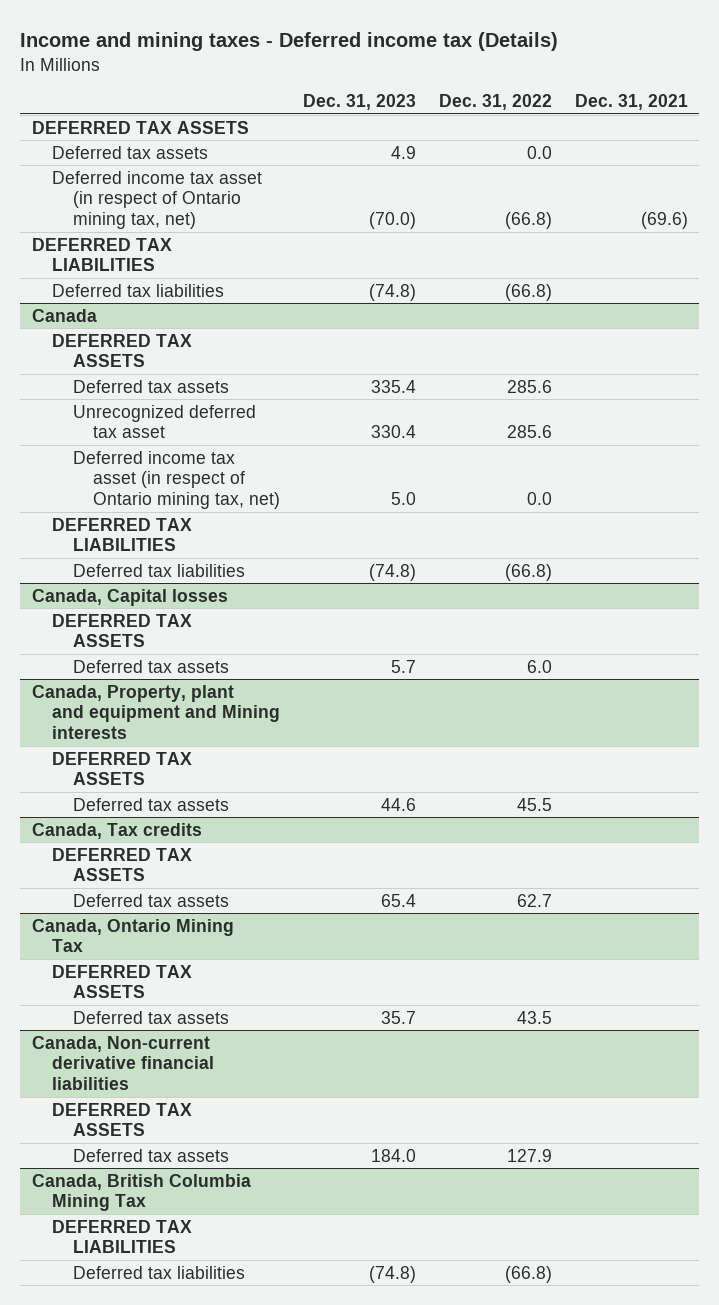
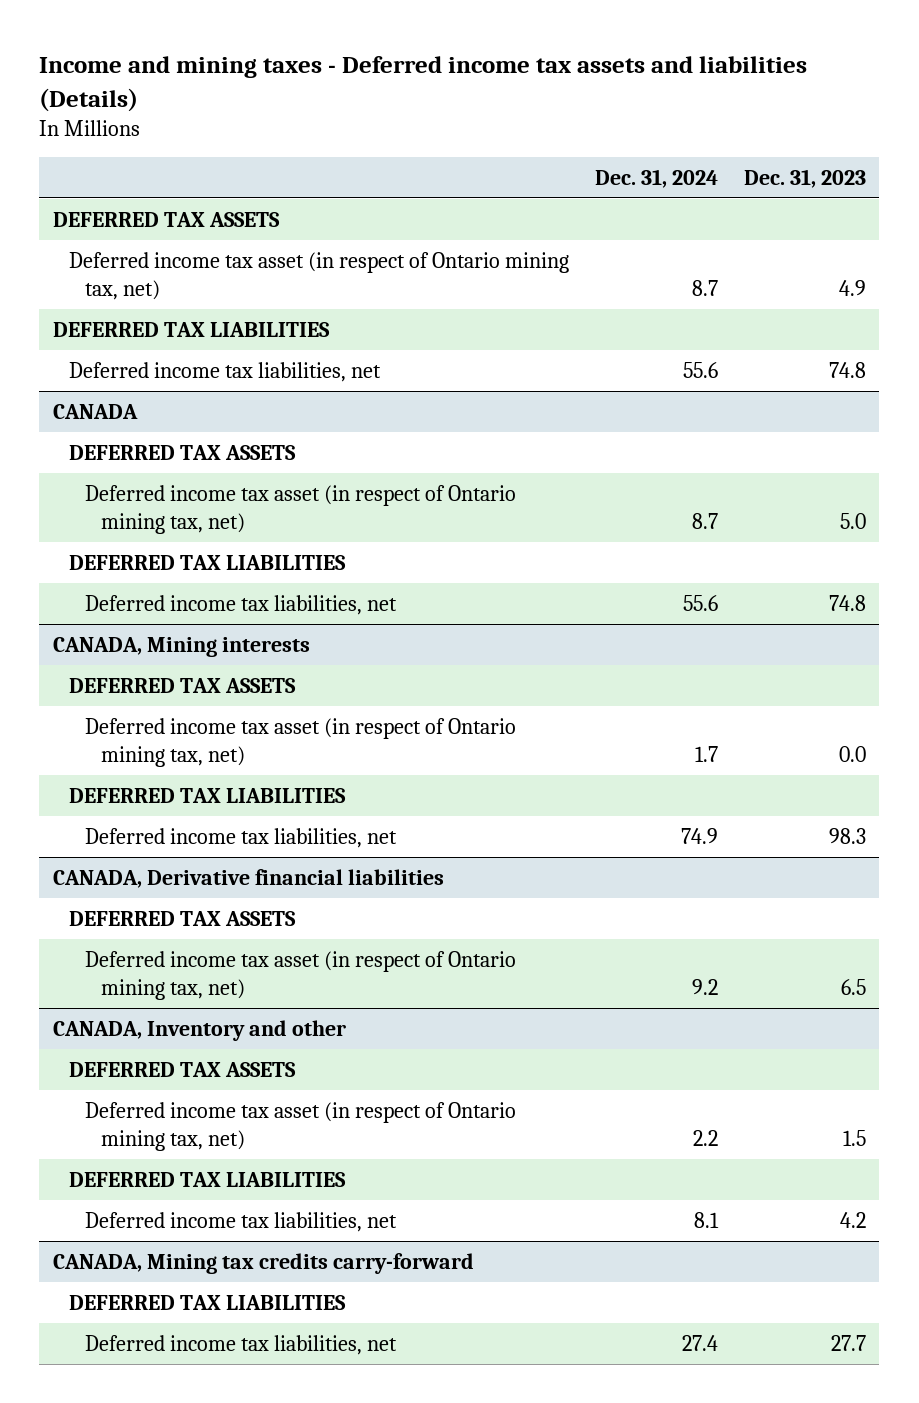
[20,32,559,52] Income and mining taxes - Deferred income tax (Details) -> [39,55,808,112] Income and mining taxes - Deferred income tax assets and liabilities (Details)
[438,94,552,111] Dec. 31, 2022 -> none
[574,94,688,111] Dec. 31, 2021 -> none
none -> [594,169,718,189] Dec. 31, 2024
[52,170,263,230] Deferred income tax asset (in respect of Ontario mining tax, net) -> none
[52,145,209,159] Deferred tax assets -> [68,251,569,300] Deferred income tax asset (in respect of Ontario mining tax, net)
[52,283,225,297] Deferred tax liabilities -> [68,361,381,382] Deferred income tax liabilities, net
[369,283,417,301] (74.8) -> [829,361,867,378] 74.8
[31,308,97,322] Canada -> [52,403,138,419] CANADA
[72,379,229,393] Deferred tax assets -> none
[72,404,256,439] Unrecognized deferred tax asset -> none
[31,588,228,606] Canada, Capital losses -> none
[52,613,193,648] DEFERRED TAX ASSETS -> none
[72,659,229,673] Deferred tax assets -> none
[31,684,281,740] Canada, Property, plant and equipment and Mining interests -> none
[52,751,193,786] DEFERRED TAX ASSETS -> none
[72,797,229,811] Deferred tax assets -> none
[31,822,202,839] Canada, Tax credits -> none
[72,563,245,577] Deferred tax liabilities -> [84,594,397,615] Deferred income tax liabilities, net
[369,563,417,581] (74.8) -> [829,594,867,611] 74.8
none -> [52,636,310,657] CANADA, Mining interests
[31,918,234,953] Canada, Ontario Mining Tax -> none
[72,893,229,907] Deferred tax assets -> [84,717,516,767] Deferred income tax asset (in respect of Ontario mining tax, net)
[381,893,417,907] 65.4 -> [839,745,867,762] 0.0
none -> [68,787,346,803] DEFERRED TAX LIABILITIES
none -> [84,827,397,848] Deferred income tax liabilities, net
none -> [52,868,444,888] CANADA, Derivative financial liabilities
[31,1035,215,1091] Canada, Non-current derivative financial liabilities -> none
[72,1010,229,1024] Deferred tax assets -> [84,950,516,1000] Deferred income tax asset (in respect of Ontario mining tax, net)
[381,1010,417,1024] 35.7 -> [841,978,867,995] 6.5
none -> [52,1019,346,1041] CANADA, Inventory and other
[31,1173,251,1212] Canada, British Columbia Mining Tax -> none
[72,1148,229,1162] Deferred tax assets -> [84,1101,516,1151] Deferred income tax asset (in respect of Ontario mining tax, net)
[371,1148,417,1162] 184.0 -> [843,1129,867,1146] 1.5
[72,1265,245,1279] Deferred tax liabilities -> [84,1211,397,1232] Deferred income tax liabilities, net
[369,1265,417,1283] (74.8) -> [840,1211,867,1228] 4.2
none -> [52,1252,474,1274] CANADA, Mining tax credits carry-forward
none -> [68,1294,346,1310] DEFERRED TAX LIABILITIES
none -> [84,1334,397,1355] Deferred income tax liabilities, net

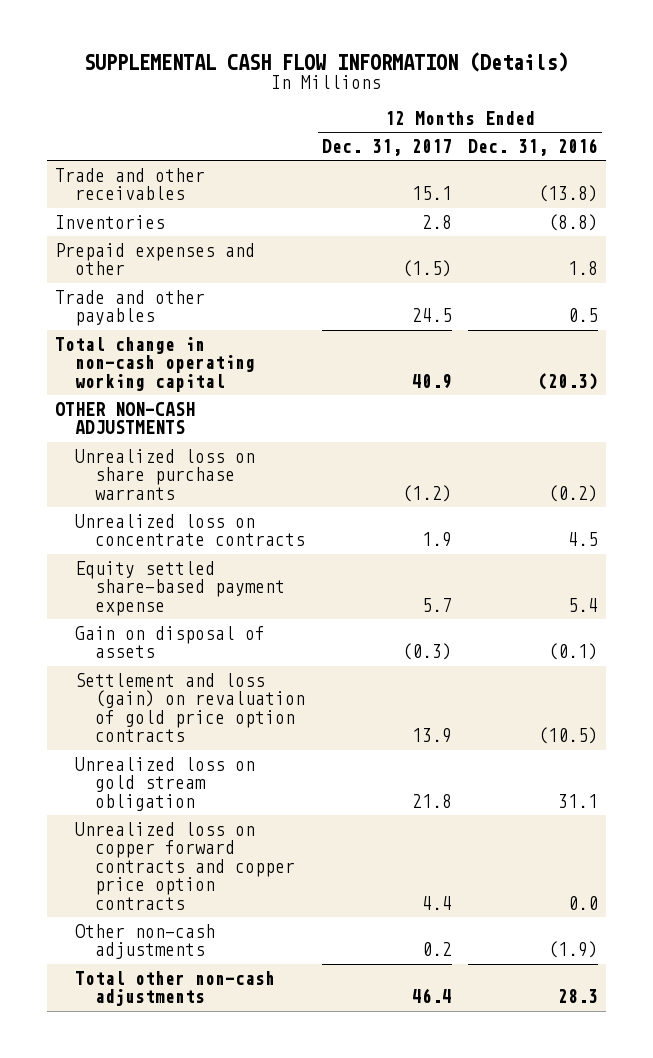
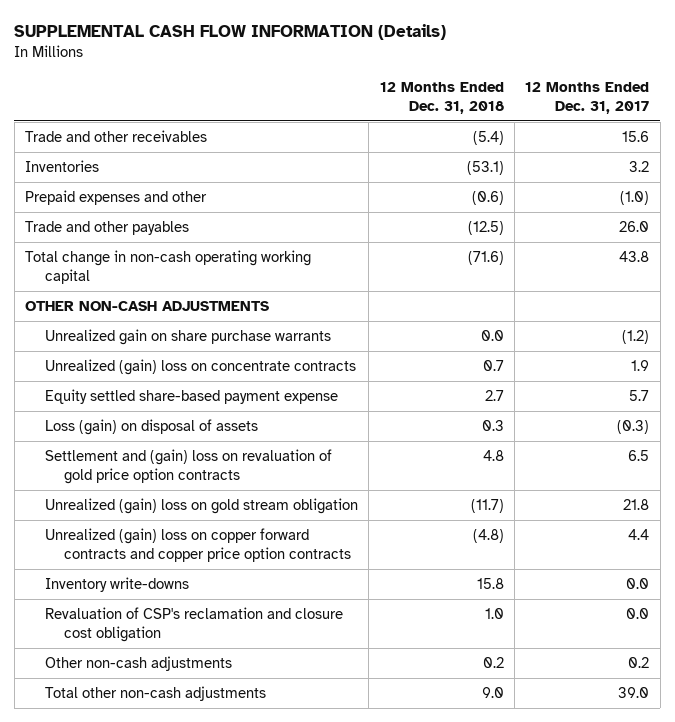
[467,138,598,157] Dec. 31, 2016 -> none
none -> [379,81,504,114] 12 Months Ended Dec. 31, 2018
[411,186,452,201] 15.1 -> [622,131,650,143] 15.6
[421,214,452,229] 2.8 -> [629,161,650,173] 3.2
[401,260,452,278] (1.5) -> [620,191,650,206] (1.0)
[411,308,452,323] 24.5 -> [619,221,650,233] 26.0
[411,373,452,389] 40.9 -> [619,251,650,263] 43.8
[75,448,256,500] Unrealized loss on share purchase warrants -> [44,329,331,346] Unrealized gain on share purchase warrants
[75,513,306,547] Unrealized loss on concentrate contracts -> [44,359,356,376] Unrealized (gain) loss on concentrate contracts
[75,625,266,659] Gain on disposal of assets -> [44,419,258,436] Loss (gain) on disposal of assets
[75,672,306,743] Settlement and loss (gain) on revaluation of gold price option contracts -> [44,449,332,485] Settlement and (gain) loss on revaluation of gold price option contracts
[411,728,452,744] 13.9 -> [628,450,650,462] 6.5
[75,756,256,811] Unrealized loss on gold stream obligation -> [44,498,358,515] Unrealized (gain) loss on gold stream obligation
[75,821,296,910] Unrealized loss on copper forward contracts and copper price option contracts -> [44,528,352,563] Unrealized (gain) loss on copper forward contracts and copper price option contracts
none -> [44,577,189,593] Inventory write-downs
none -> [44,607,343,643] Revaluation of CSP's reclamation and closure cost obligation
[411,988,452,1004] 46.4 -> [618,687,650,699] 39.0

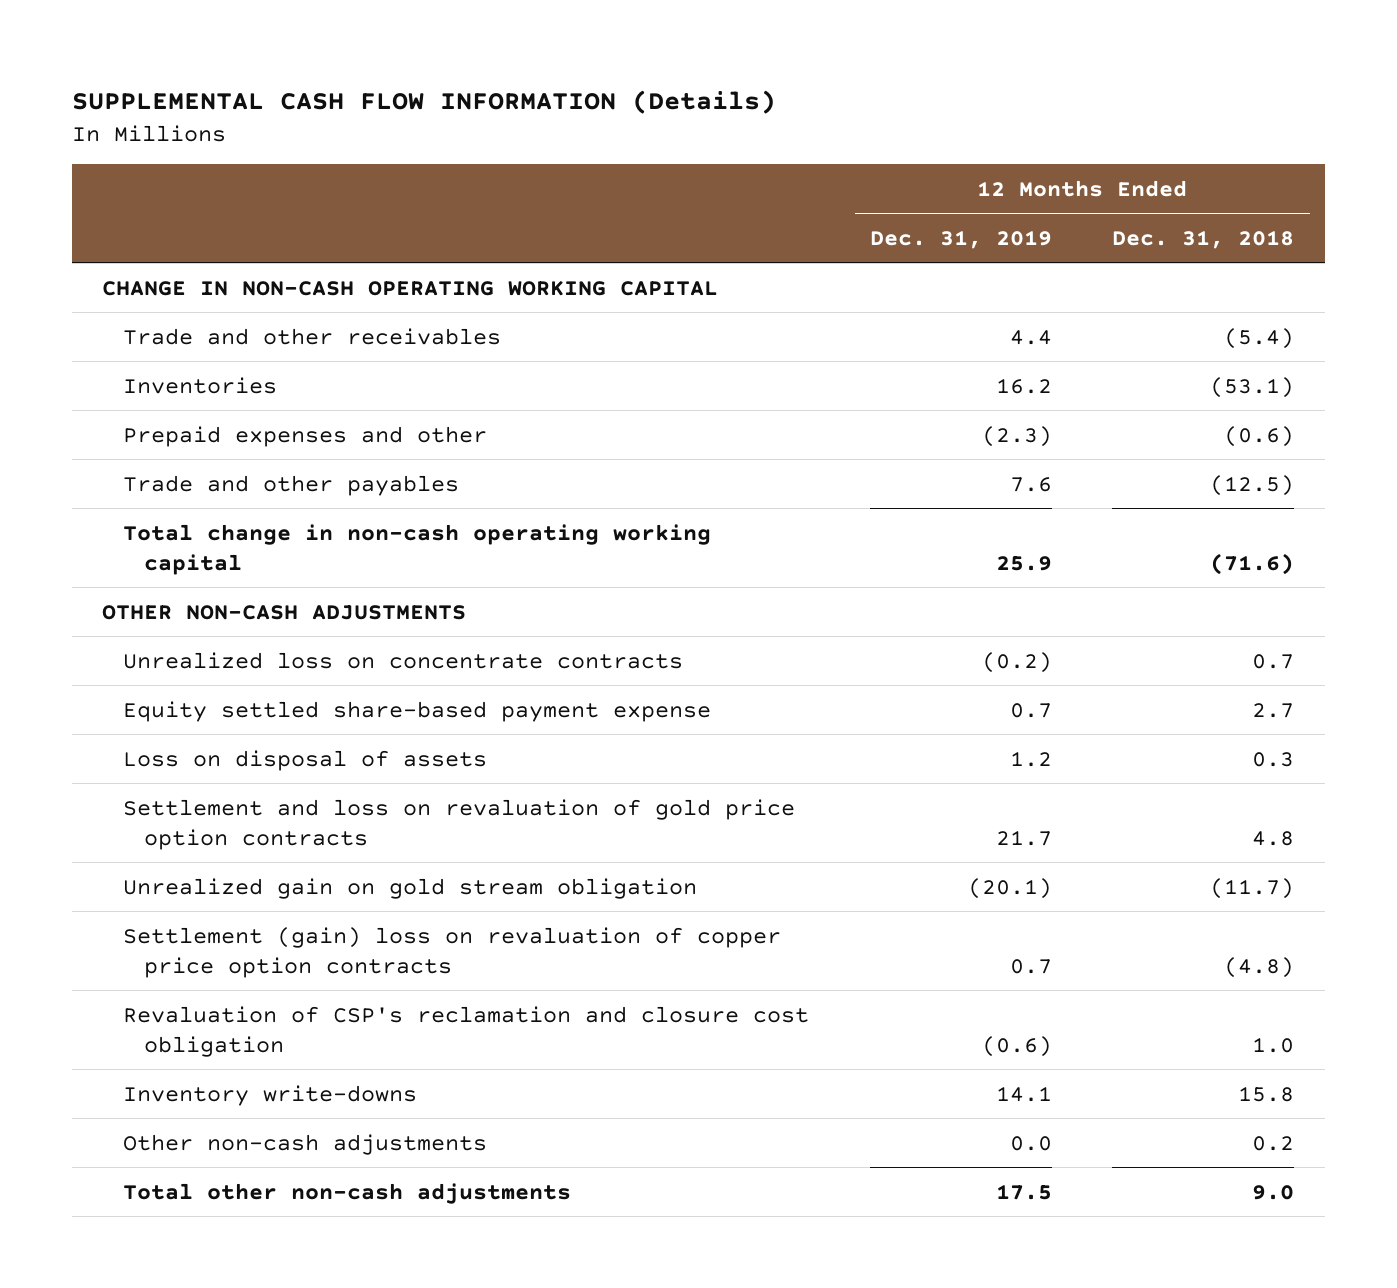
[525,81,650,114] 12 Months Ended Dec. 31, 2017 -> none
none -> [869,229,1052,249] Dec. 31, 2019
none -> [102,279,719,296] CHANGE IN NON-CASH OPERATING WORKING CAPITAL
[44,329,331,346] Unrealized gain on share purchase warrants -> none
[44,359,356,376] Unrealized (gain) loss on concentrate contracts -> [123,651,684,669] Unrealized loss on concentrate contracts
[44,419,258,436] Loss (gain) on disposal of assets -> [123,749,488,771] Loss on disposal of assets
[44,449,332,485] Settlement and (gain) loss on revaluation of gold price option contracts -> [123,798,796,850] Settlement and loss on revaluation of gold price option contracts
[44,498,358,515] Unrealized (gain) loss on gold stream obligation -> [123,877,698,899] Unrealized gain on gold stream obligation
[44,528,352,563] Unrealized (gain) loss on copper forward contracts and copper price option contracts -> [123,926,782,978] Settlement (gain) loss on revaluation of copper price option contracts
[44,577,189,593] Inventory write-downs -> [123,1084,418,1106] Inventory write-downs

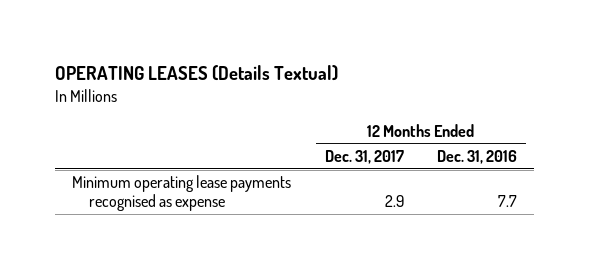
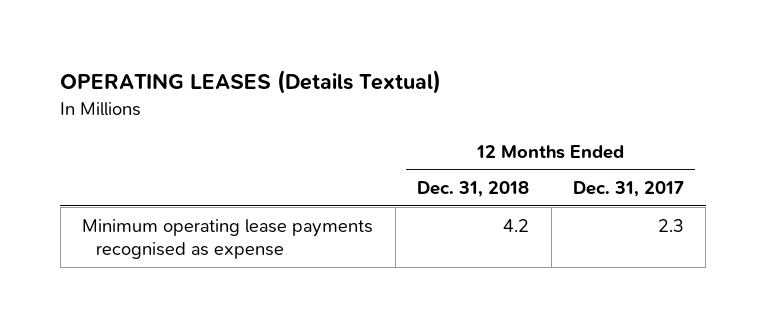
[437,149,518,164] Dec. 31, 2016 -> none
none -> [417,181,530,198] Dec. 31, 2018
[384,195,404,208] 2.9 -> [657,218,684,232] 2.3

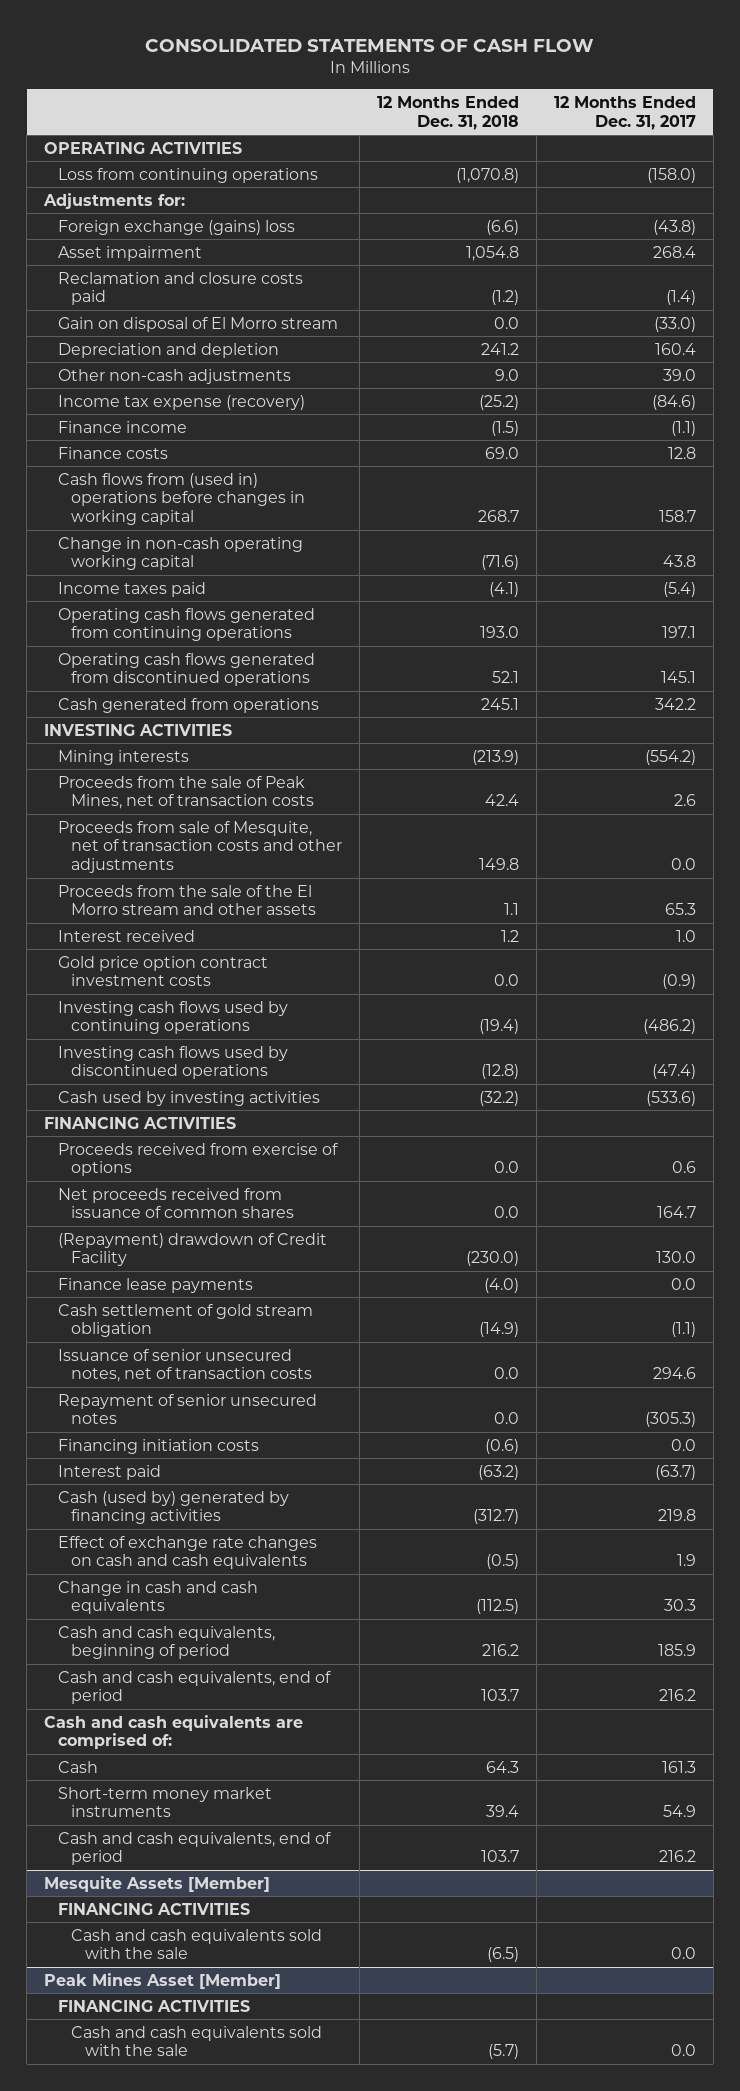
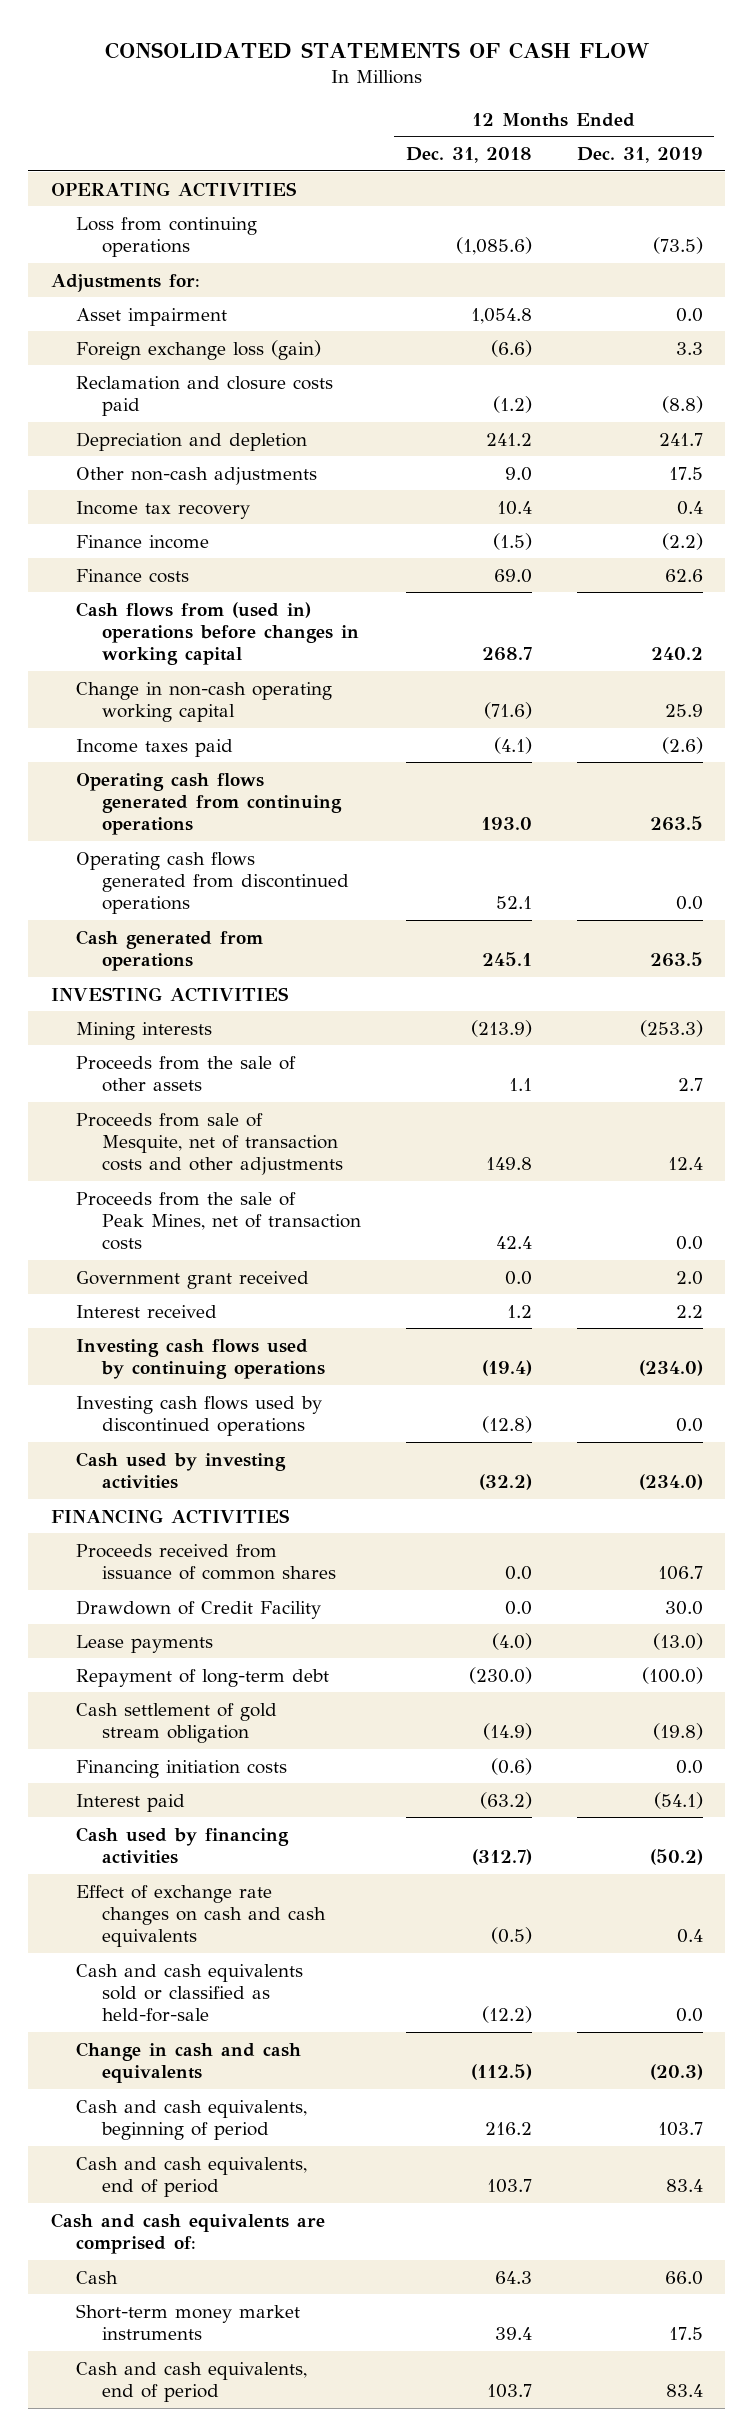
[553,95,696,130] 12 Months Ended Dec. 31, 2017 -> none
none -> [576,147,703,164] Dec. 31, 2019
[456,167,520,183] (1,070.8) -> [455,237,532,256] (1,085.6)
[57,219,295,235] Foreign exchange (gains) loss -> none
none -> [76,339,322,360] Foreign exchange loss (gain)
[57,316,338,332] Gain on disposal of El Morro stream -> none
[57,394,305,410] Income tax expense (recovery) -> [76,500,251,519] Income tax recovery
[479,394,520,410] (25.2) -> [496,500,532,515] 10.4
none -> [76,1055,297,1093] Proceeds from the sale of other assets
[57,884,317,916] Proceeds from the sale of the El Morro stream and other assets -> none
[57,775,315,810] Proceeds from the sale of Peak Mines, net of transaction costs -> [76,1191,361,1251] Proceeds from the sale of Peak Mines, net of transaction costs
none -> [76,1270,310,1289] Government grant received
[57,955,268,987] Gold price option contract investment costs -> none
[57,1142,338,1177] Proceeds received from exercise of options -> none
[57,1187,295,1219] Net proceeds received from issuance of common shares -> [76,1543,336,1581] Proceeds received from issuance of common shares
[57,1232,327,1267] (Repayment) drawdown of Credit Facility -> [76,1599,322,1619] Drawdown of Credit Facility
[466,1251,520,1267] (230.0) -> [504,1600,532,1615] 0.0
[57,1277,253,1293] Finance lease payments -> [76,1634,214,1653] Lease payments
none -> [76,1668,330,1687] Repayment of long-term debt
[57,1348,313,1383] Issuance of senior unsecured notes, net of transaction costs -> none
[57,1393,317,1425] Repayment of senior unsecured notes -> none
[57,1490,289,1525] Cash (used by) generated by financing activities -> [76,1826,290,1865] Cash used by financing activities
none -> [76,1963,304,2023] Cash and cash equivalents sold or classified as held-for-sale
[44,1875,271,1892] Mesquite Assets [Member] -> none
[57,1902,250,1915] FINANCING ACTIVITIES -> none
[71,1928,323,1960] Cash and cash equivalents sold with the sale -> none
[44,1972,282,1989] Peak Mines Asset [Member] -> none
[57,1999,250,2012] FINANCING ACTIVITIES -> none
[71,2025,323,2057] Cash and cash equivalents sold with the sale -> none

